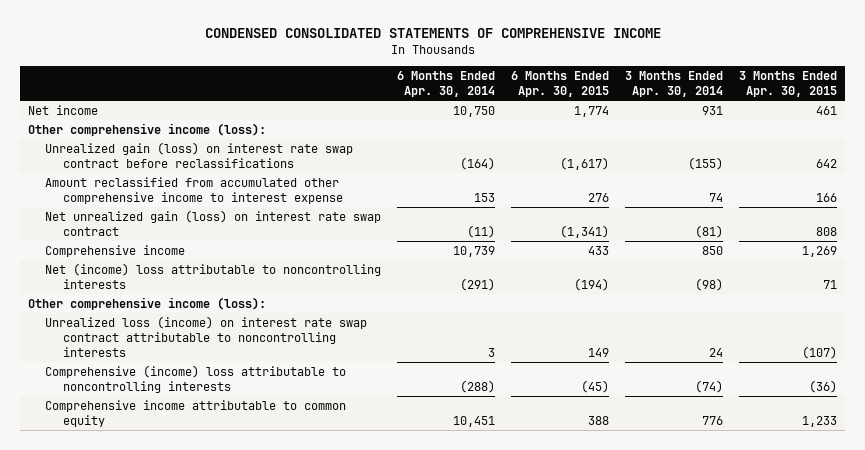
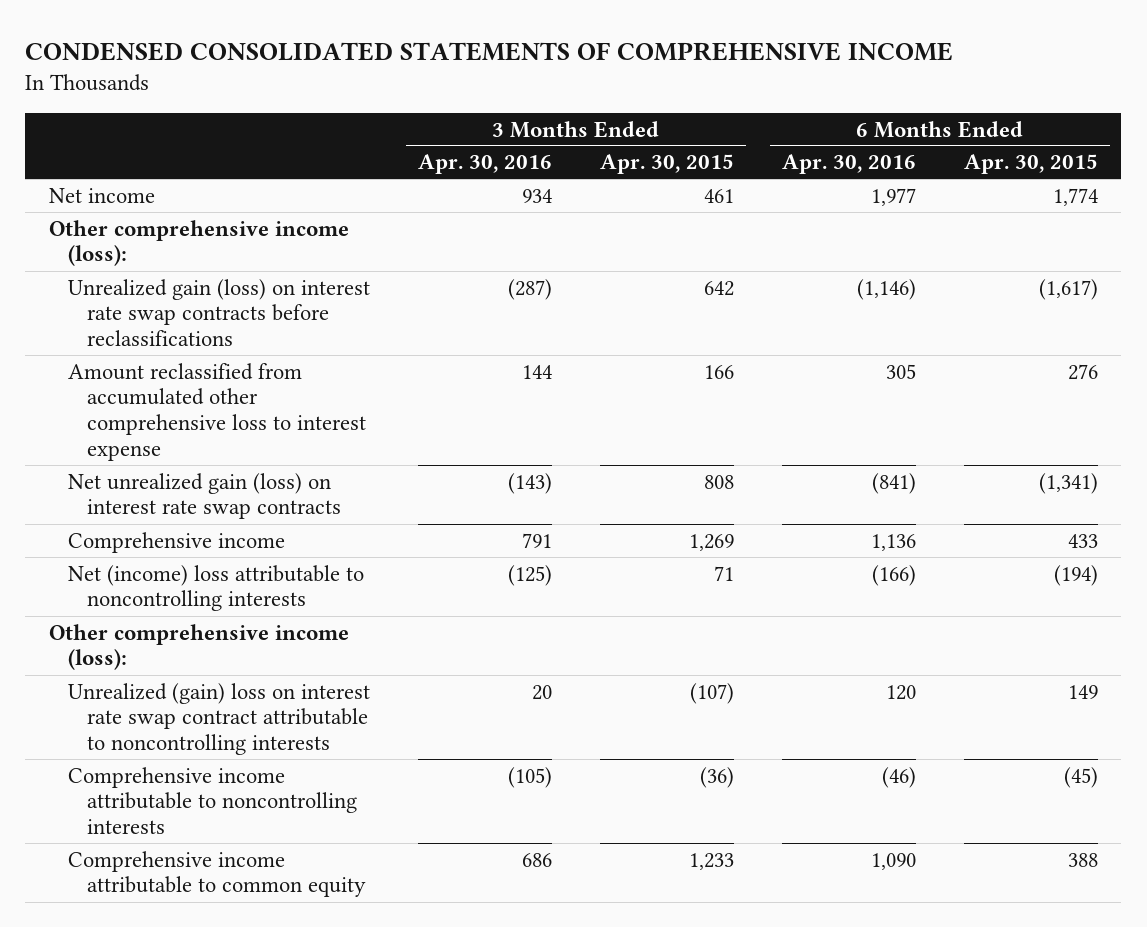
[397,70,496,97] 6 Months Ended Apr. 30, 2014 -> none
[625,70,724,97] 3 Months Ended Apr. 30, 2014 -> none
none -> [417,154,552,175] Apr. 30, 2016
none -> [781,154,916,175] Apr. 30, 2016
[45,141,354,169] Unrealized gain (loss) on interest rate swap contract before reclassifications -> [68,278,371,347] Unrealized gain (loss) on interest rate swap contracts before reclassifications
[45,176,344,205] Amount reclassified from accumulated other comprehensive income to interest expense -> [68,362,366,462] Amount reclassified from accumulated other comprehensive loss to interest expense
[45,209,382,237] Net unrealized gain (loss) on interest rate swap contract -> [68,472,341,520] Net unrealized gain (loss) on interest rate swap contracts
[45,315,368,358] Unrealized loss (income) on interest rate swap contract attributable to noncontrolling interests -> [68,682,371,756] Unrealized (gain) loss on interest rate swap contract attributable to noncontrolling interests
[45,364,347,394] Comprehensive (income) loss attributable to noncontrolling interests -> [68,766,357,835] Comprehensive income attributable to noncontrolling interests

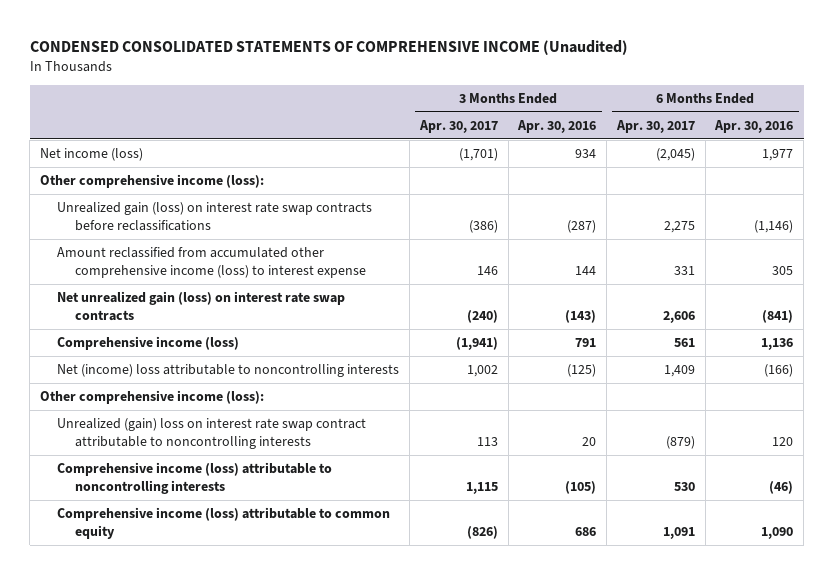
[25,42,954,62] CONDENSED CONSOLIDATED STATEMENTS OF COMPREHENSIVE INCOME -> [29,39,628,55] CONDENSED CONSOLIDATED STATEMENTS OF COMPREHENSIVE INCOME (Unaudited)
[599,154,734,175] Apr. 30, 2015 -> none
[963,154,1098,175] Apr. 30, 2015 -> none
none -> [418,119,498,133] Apr. 30, 2017
none -> [615,119,695,133] Apr. 30, 2017
[49,187,156,203] Net income -> [40,148,144,162] Net income (loss)
[68,362,366,462] Amount reclassified from accumulated other comprehensive loss to interest expense -> [57,247,366,278] Amount reclassified from accumulated other comprehensive income (loss) to interest expense
[68,531,286,553] Comprehensive income -> [57,336,240,351] Comprehensive income (loss)
[68,766,357,835] Comprehensive income attributable to noncontrolling interests -> [57,462,333,494] Comprehensive income (loss) attributable to noncontrolling interests
[68,850,366,898] Comprehensive income attributable to common equity -> [57,507,391,539] Comprehensive income (loss) attributable to common equity

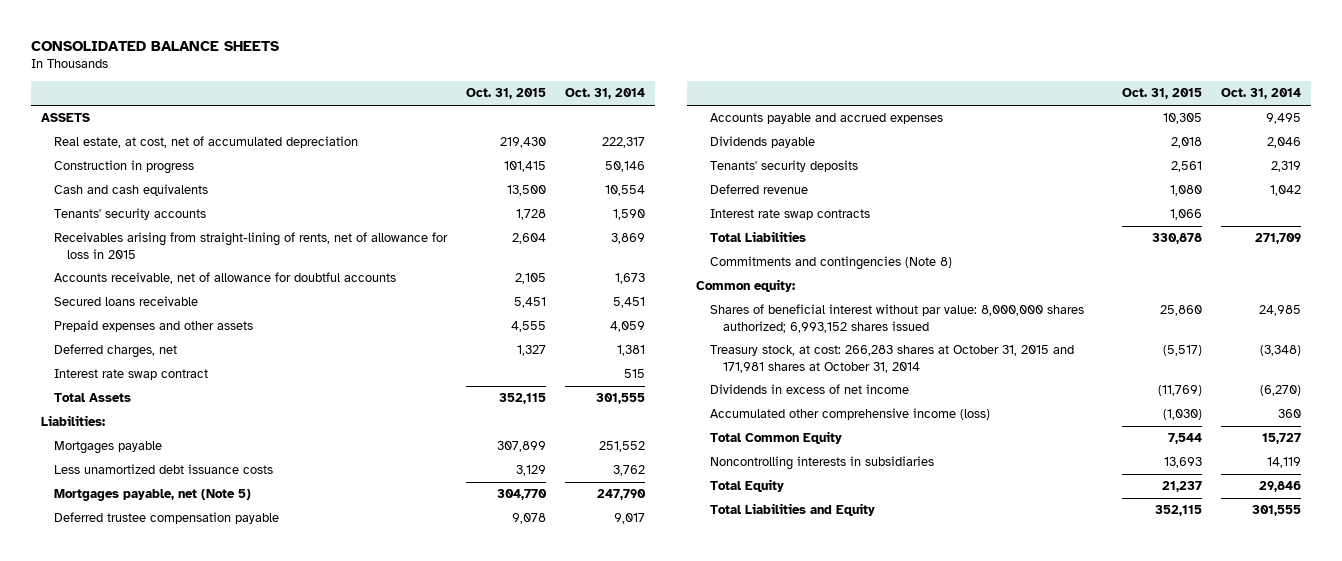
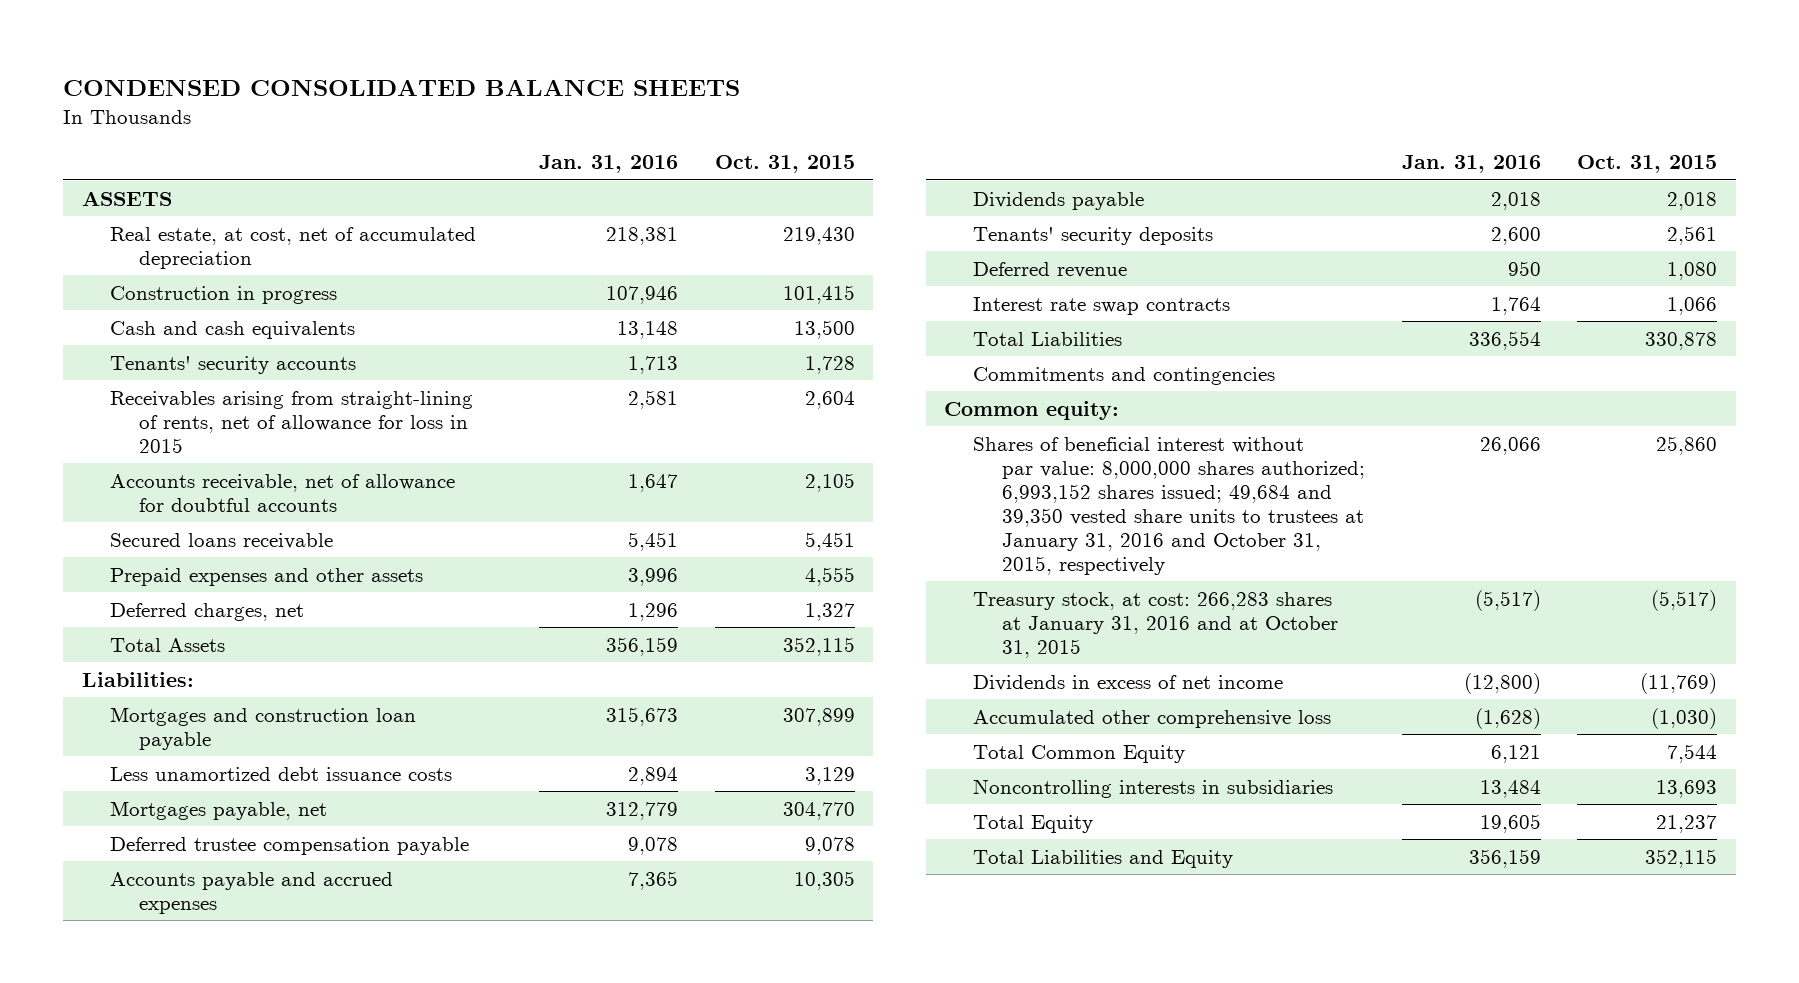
[31,40,280,51] CONSOLIDATED BALANCE SHEETS -> [63,78,741,96] CONDENSED CONSOLIDATED BALANCE SHEETS
[565,88,646,100] Oct. 31, 2014 -> none
none -> [538,155,678,174] Jan. 31, 2016
[53,369,208,381] Interest rate swap contract -> none
[53,441,162,455] Mortgages payable -> [110,706,417,750] Mortgages and construction loan payable
[53,489,251,502] Mortgages payable, net (Note 5) -> [110,800,328,820] Mortgages payable, net
[709,256,952,271] Commitments and contingencies (Note 8) -> [972,366,1275,385] Commitments and contingencies
[709,304,1084,333] Shares of beneficial interest without par value: 8,000,000 shares authorized; 6,993,152 shares issued -> [972,436,1365,576] Shares of beneficial interest without par value: 8,000,000 shares authorized; 6,993,152 shares issued; 49,684 and 39,350 vested share units to trustees at January 31, 2016 and October 31, 2015, respectively
[709,345,1074,373] Treasury stock, at cost: 266,283 shares at October 31, 2015 and 171,981 shares at October 31, 2014 -> [972,591,1338,658] Treasury stock, at cost: 266,283 shares at January 31, 2016 and at October 31, 2015
[709,408,990,421] Accumulated other comprehensive income (loss) -> [972,709,1331,728] Accumulated other comprehensive loss

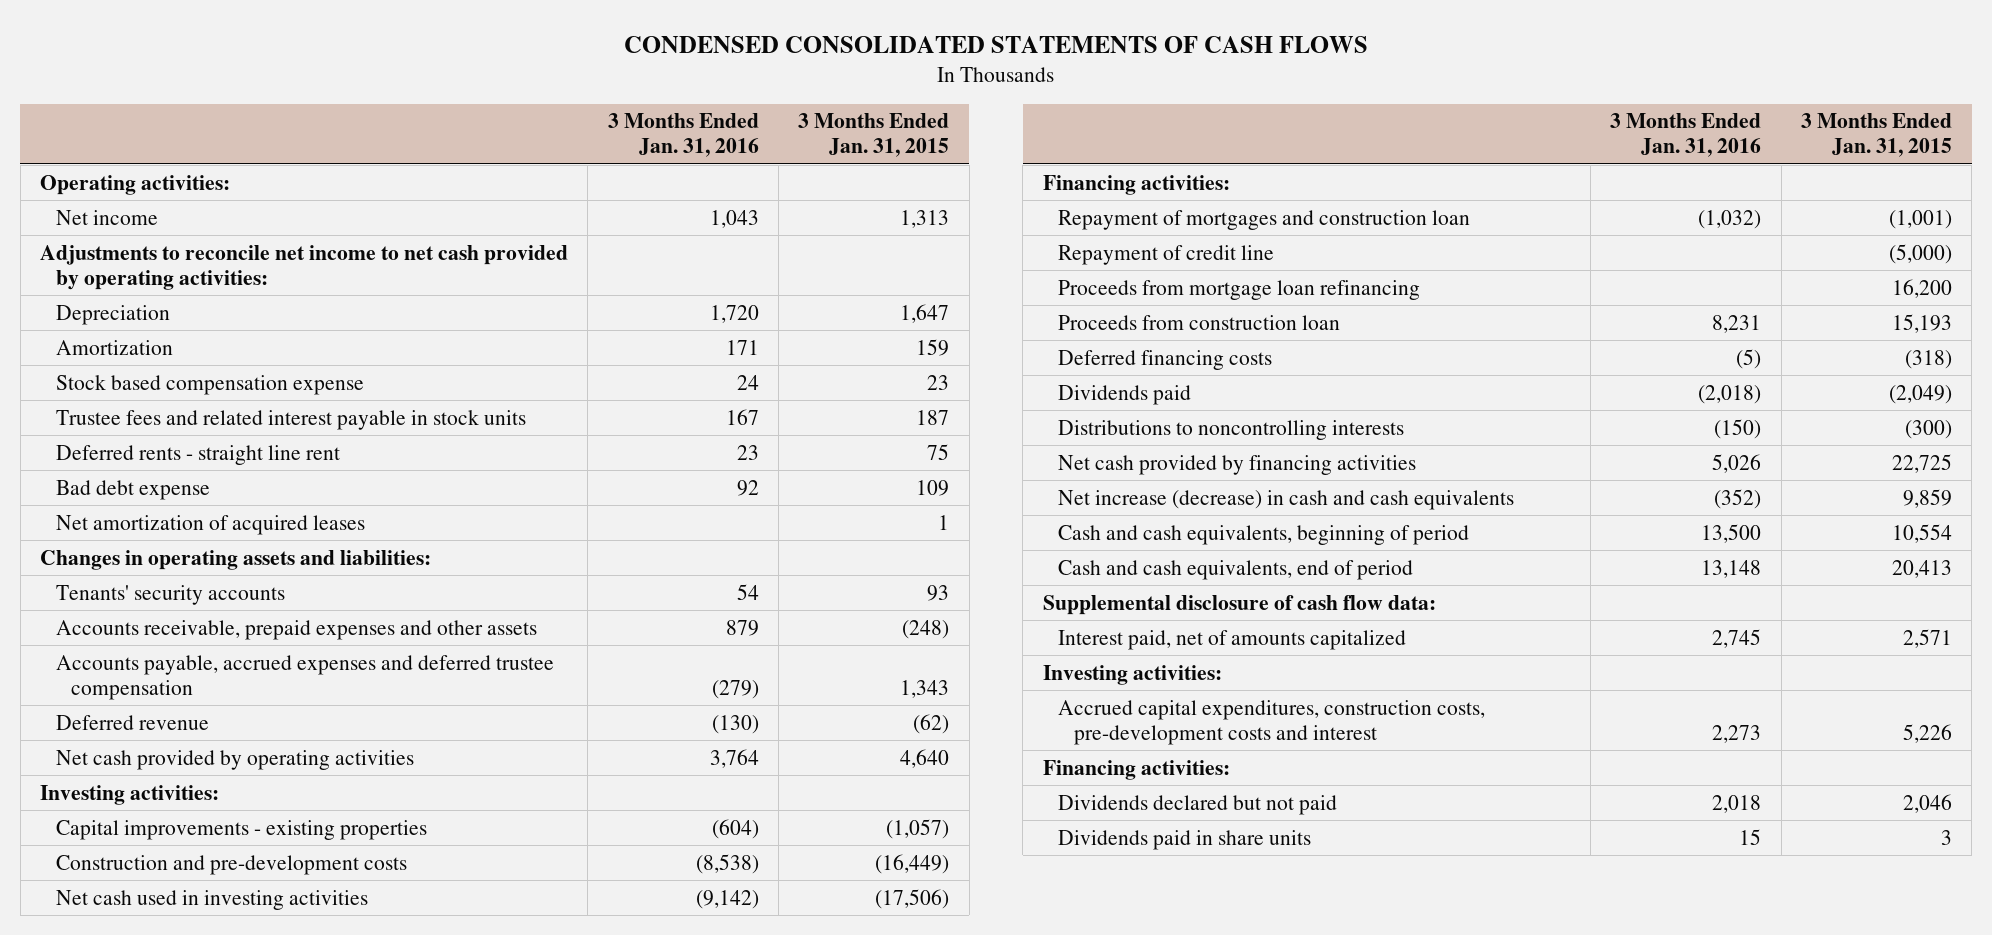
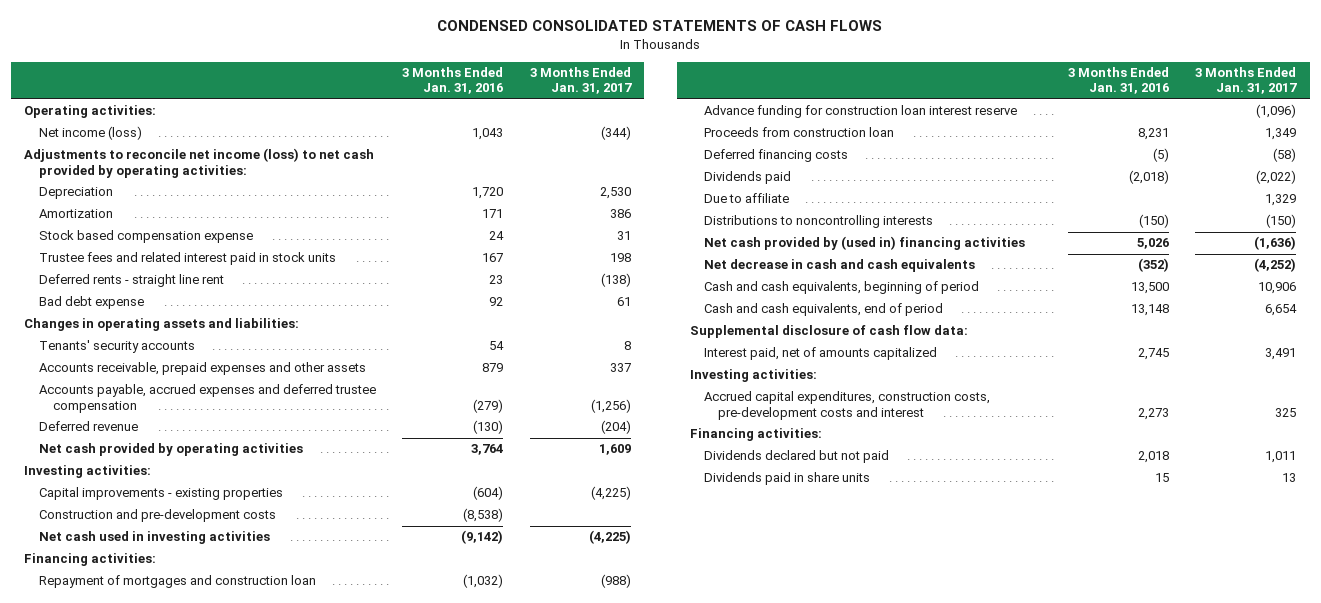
[798,113,950,158] 3 Months Ended Jan. 31, 2015 -> none
none -> [529,66,632,95] 3 Months Ended Jan. 31, 2017
[55,209,158,225] Net income -> [38,126,142,141] Net income (loss)
[40,244,569,290] Adjustments to reconcile net income to net cash provided by operating activities: -> [24,148,375,178] Adjustments to reconcile net income (loss) to net cash provided by operating activities:
[55,409,526,430] Trustee fees and related interest payable in stock units -> [38,252,336,266] Trustee fees and related interest paid in stock units
[55,514,365,535] Net amortization of acquired leases -> none
[1058,244,1275,265] Repayment of credit line -> none
[1058,279,1421,300] Proceeds from mortgage loan refinancing -> none
none -> [704,105,1018,119] Advance funding for construction loan interest reserve
none -> [704,193,790,204] Due to affiliate
[1058,454,1417,475] Net cash provided by financing activities -> [704,236,1026,251] Net cash provided by (used in) financing activities
[1058,489,1515,510] Net increase (decrease) in cash and cash equivalents -> [704,259,976,273] Net decrease in cash and cash equivalents

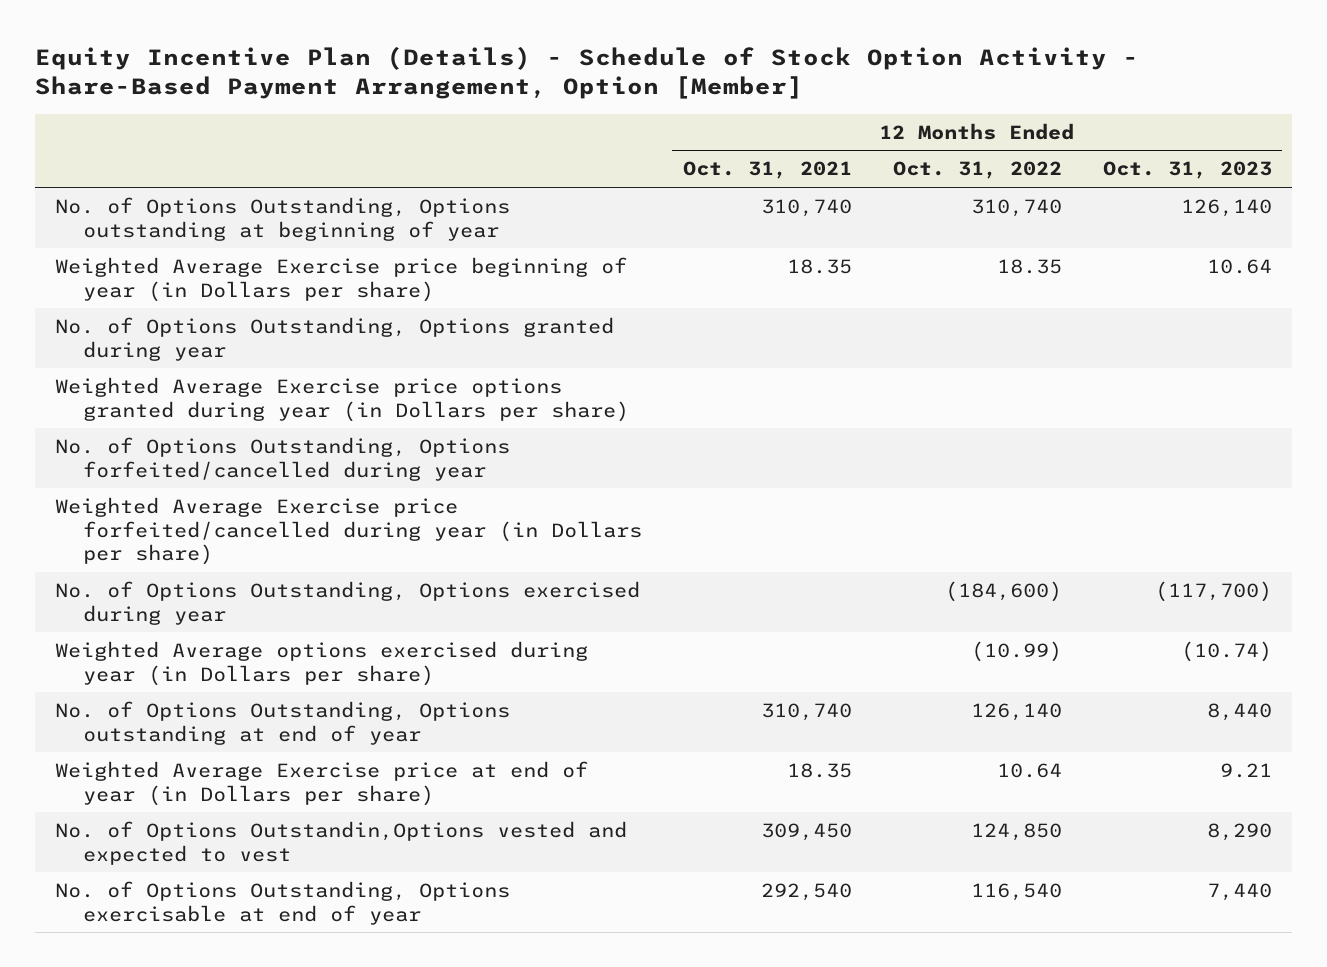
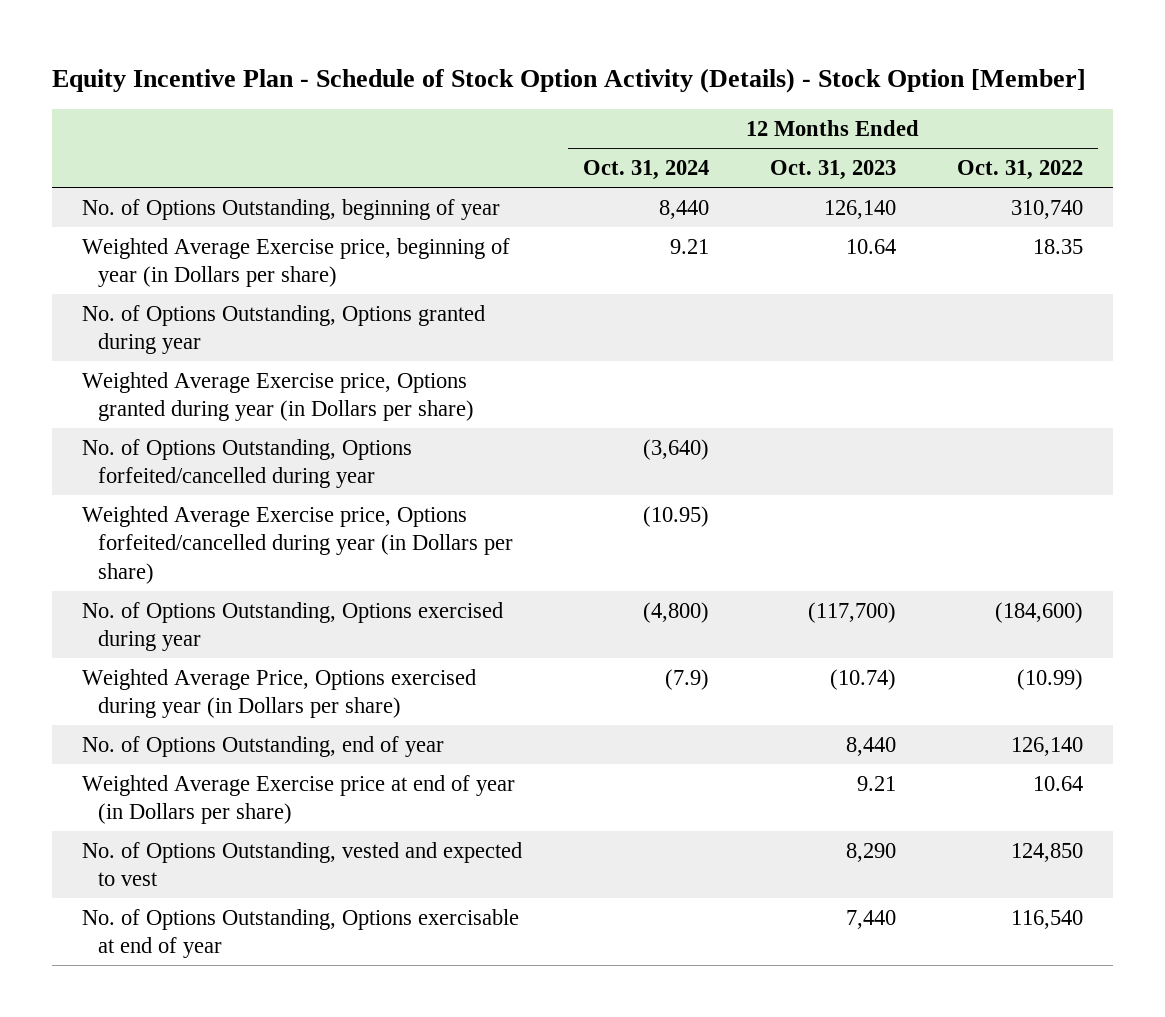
[34,45,1139,100] Equity Incentive Plan (Details) - Schedule of Stock Option Activity - Share-Based Payment Arrangement, Option [Member] -> [51,67,1086,93] Equity Incentive Plan - Schedule of Stock Option Activity (Details) - Stock Option [Member]
[682,161,852,180] Oct. 31, 2021 -> none
none -> [582,159,709,180] Oct. 31, 2024
[55,197,511,241] No. of Options Outstanding, Options outstanding at beginning of year -> [82,198,501,220] No. of Options Outstanding, beginning of year
[55,257,628,302] Weighted Average Exercise price beginning of year (in Dollars per share) -> [82,237,511,288] Weighted Average Exercise price, beginning of year (in Dollars per share)
[55,377,629,422] Weighted Average Exercise price options granted during year (in Dollars per share) -> [82,371,475,422] Weighted Average Exercise price, Options granted during year (in Dollars per share)
[55,497,642,566] Weighted Average Exercise price forfeited/cancelled during year (in Dollars per share) -> [82,505,514,584] Weighted Average Exercise price, Options forfeited/cancelled during year (in Dollars per share)
[55,641,589,686] Weighted Average options exercised during year (in Dollars per share) -> [82,668,477,719] Weighted Average Price, Options exercised during year (in Dollars per share)
[55,701,511,745] No. of Options Outstanding, Options outstanding at end of year -> [82,735,445,757] No. of Options Outstanding, end of year
[55,821,628,865] No. of Options Outstandin,Options vested and expected to vest -> [82,841,523,887] No. of Options Outstanding, vested and expected to vest

